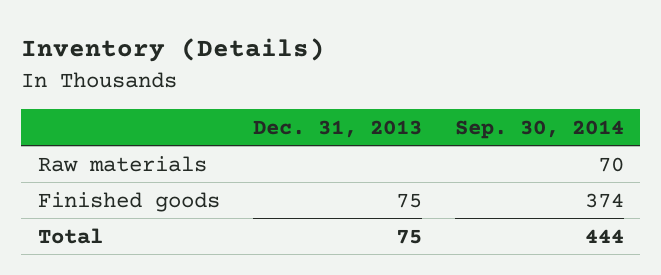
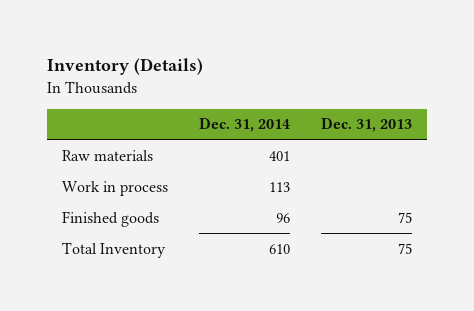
[454,119,624,139] Sep. 30, 2014 -> none
none -> [198,117,290,133] Dec. 31, 2014
none -> [62,180,169,196] Work in process
[37,227,103,244] Total -> [62,241,167,258] Total Inventory

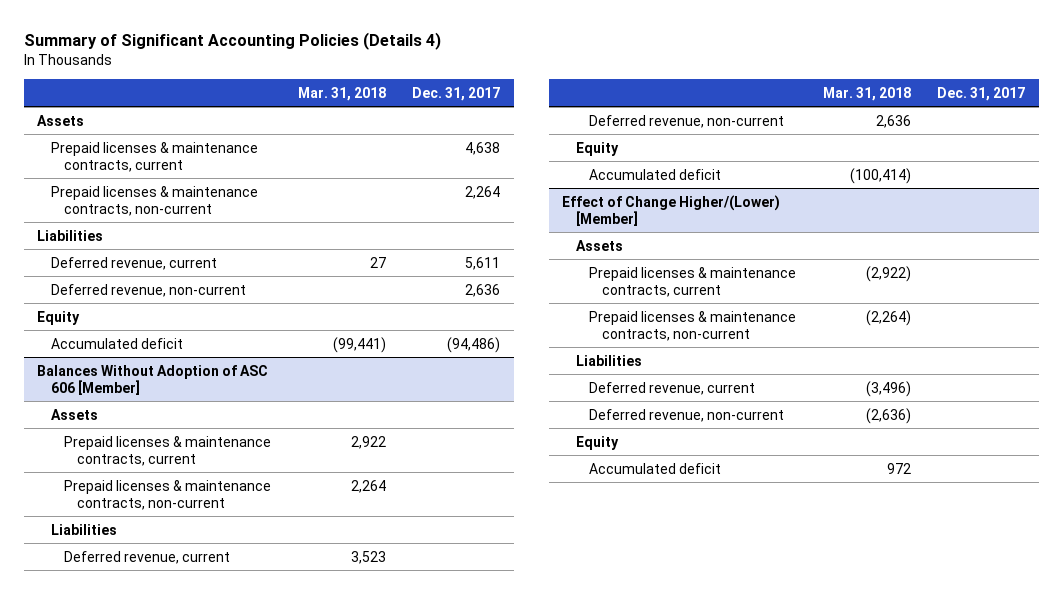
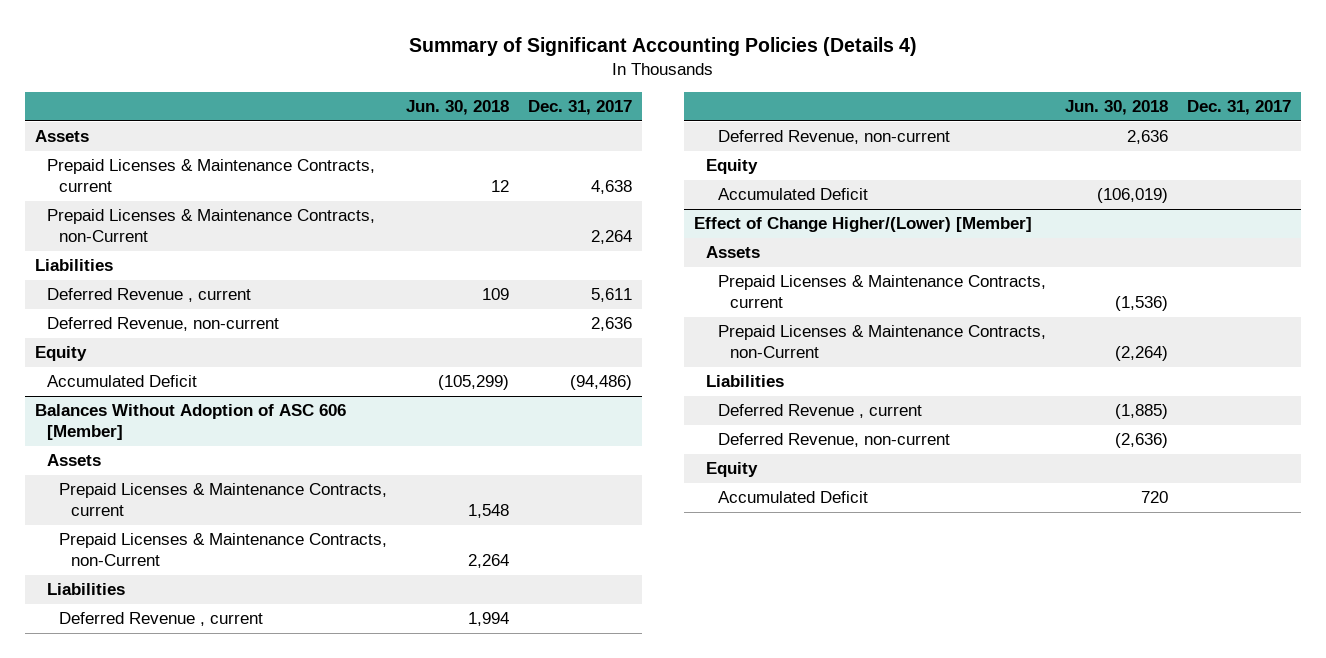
[297,86,386,101] Mar. 31, 2018 -> none
none -> [406,100,510,116] Jun. 30, 2018
[50,141,258,172] Prepaid licenses & maintenance contracts, current -> [46,159,375,193] Prepaid Licenses & Maintenance Contracts, current
[50,185,258,216] Prepaid licenses & maintenance contracts, non-current -> [46,209,375,243] Prepaid Licenses & Maintenance Contracts, non-Current
[50,256,217,270] Deferred revenue, current -> [46,288,251,303] Deferred Revenue , current
[50,283,246,297] Deferred revenue, non-current -> [46,317,279,332] Deferred Revenue, non-current
[50,337,183,349] Accumulated deficit -> [46,375,197,388] Accumulated Deficit
[63,435,271,466] Prepaid licenses & maintenance contracts, current -> [58,483,387,517] Prepaid Licenses & Maintenance Contracts, current
[63,479,271,510] Prepaid licenses & maintenance contracts, non-current -> [58,533,387,567] Prepaid Licenses & Maintenance Contracts, non-Current
[63,550,230,564] Deferred revenue, current -> [58,612,263,627] Deferred Revenue , current
[588,114,784,128] Deferred revenue, non-current -> [717,130,950,145] Deferred Revenue, non-current
[588,168,721,180] Accumulated deficit -> [717,188,868,201] Accumulated Deficit
[588,266,796,297] Prepaid licenses & maintenance contracts, current -> [717,275,1046,309] Prepaid Licenses & Maintenance Contracts, current
[588,310,796,341] Prepaid licenses & maintenance contracts, non-current -> [717,325,1046,359] Prepaid Licenses & Maintenance Contracts, non-Current
[588,381,755,395] Deferred revenue, current -> [717,404,922,419] Deferred Revenue , current
[588,408,784,422] Deferred revenue, non-current -> [717,433,950,448] Deferred Revenue, non-current
[588,462,721,474] Accumulated deficit -> [717,491,868,504] Accumulated Deficit

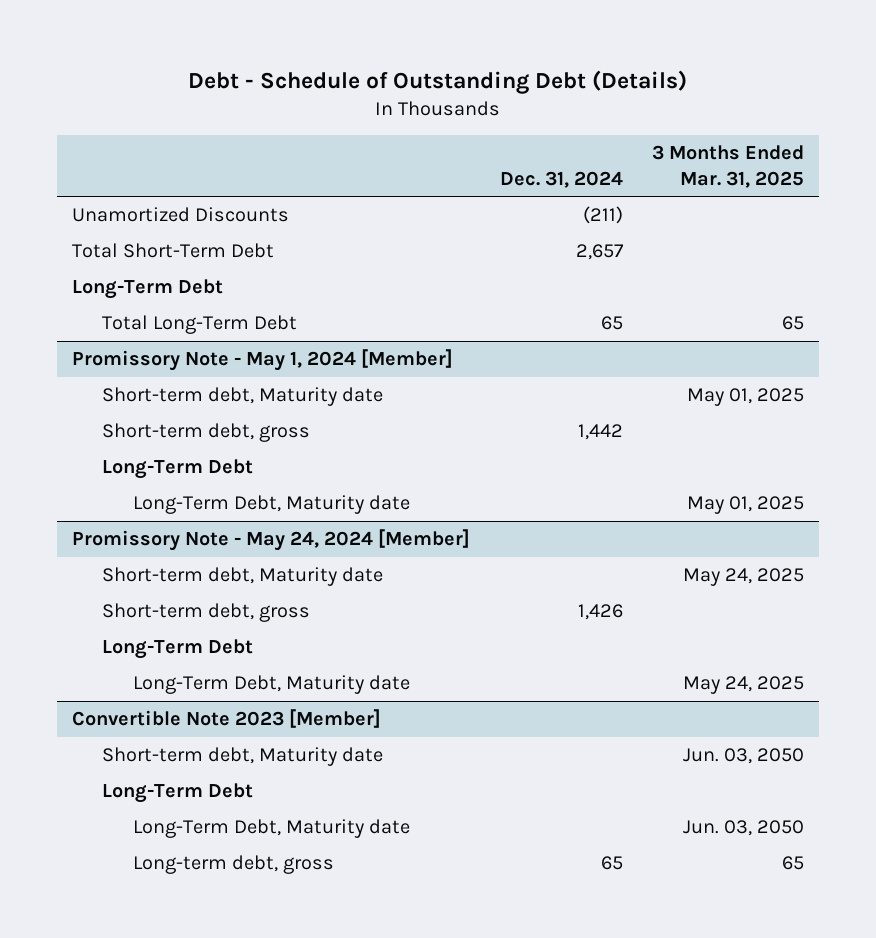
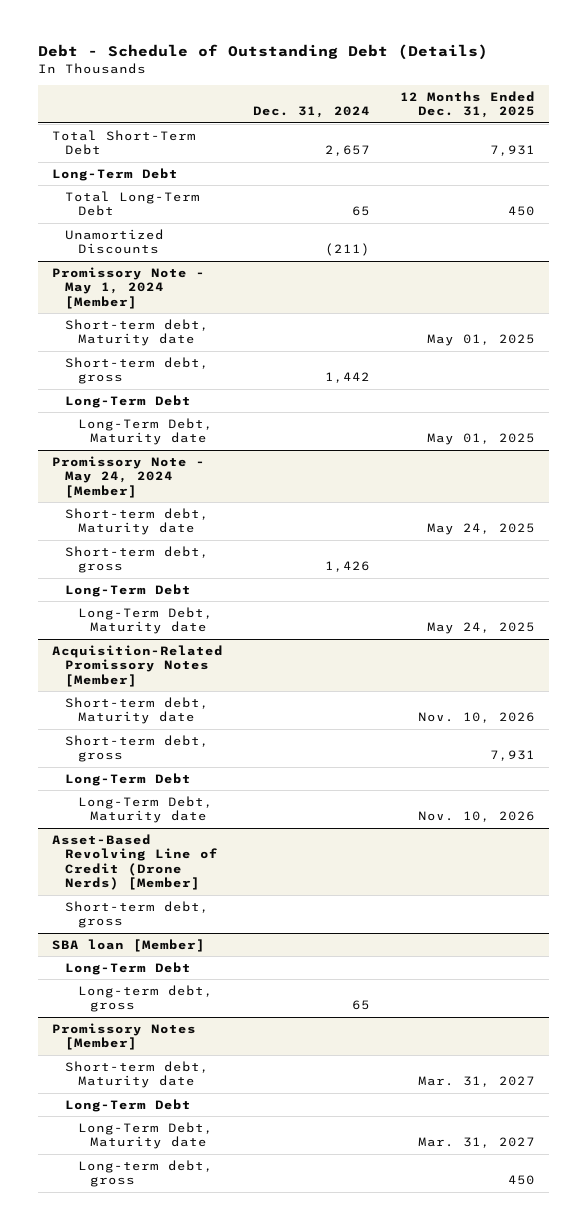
[652,145,805,188] 3 Months Ended Mar. 31, 2025 -> none
none -> [399,91,535,119] 12 Months Ended Dec. 31, 2025
[72,207,290,223] Unamortized Discounts -> [65,228,165,255] Unamortized Discounts
[102,747,384,767] Short-term debt, Maturity date -> none
none -> [52,644,224,687] Acquisition-Related Promissory Notes [Member]
none -> [65,696,210,725] Short-term debt, Maturity date
none -> [65,734,210,763] Short-term debt, gross
none -> [65,772,192,786] Long-Term Debt
none -> [77,795,213,824] Long-Term Debt, Maturity date
none -> [52,833,219,891] Asset-Based Revolving Line of Credit (Drone Nerds) [Member]
none -> [65,900,210,929] Short-term debt, gross
[72,709,382,729] Convertible Note 2023 [Member] -> [52,938,206,952] SBA loan [Member]
[132,819,410,839] Long-Term Debt, Maturity date -> none
none -> [52,1022,197,1051] Promissory Notes [Member]
none -> [65,1060,210,1089] Short-term debt, Maturity date
none -> [65,1098,192,1112] Long-Term Debt
none -> [77,1121,213,1150] Long-Term Debt, Maturity date
none -> [77,1159,213,1188] Long-term debt, gross

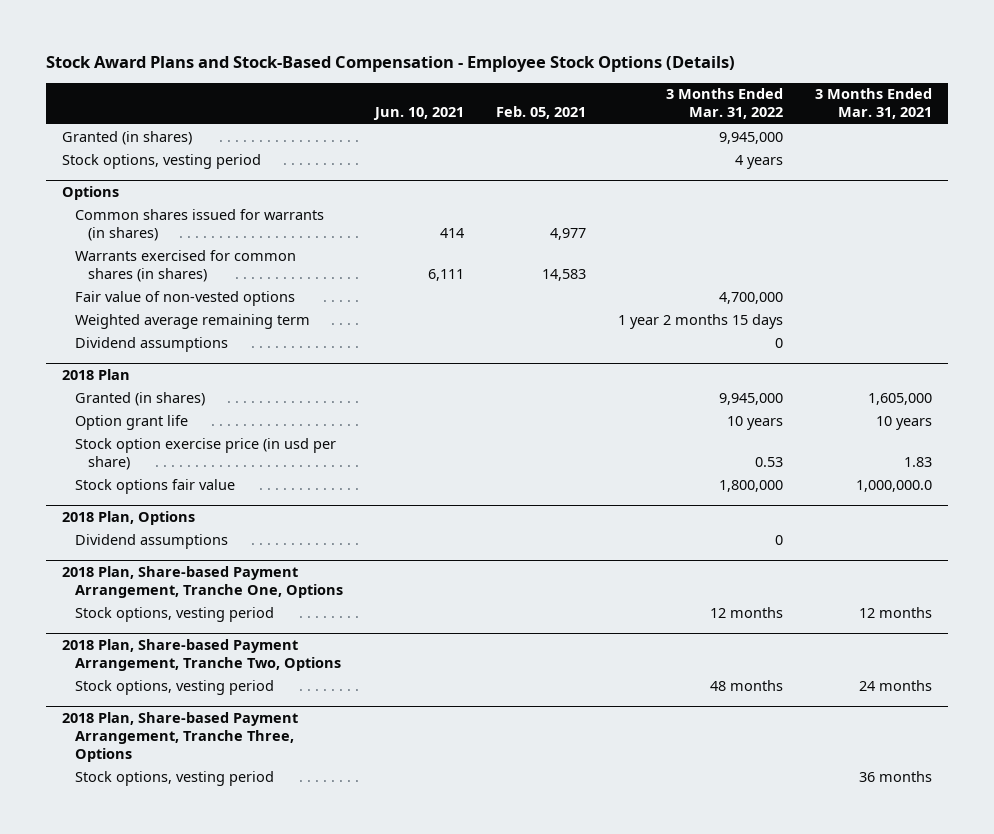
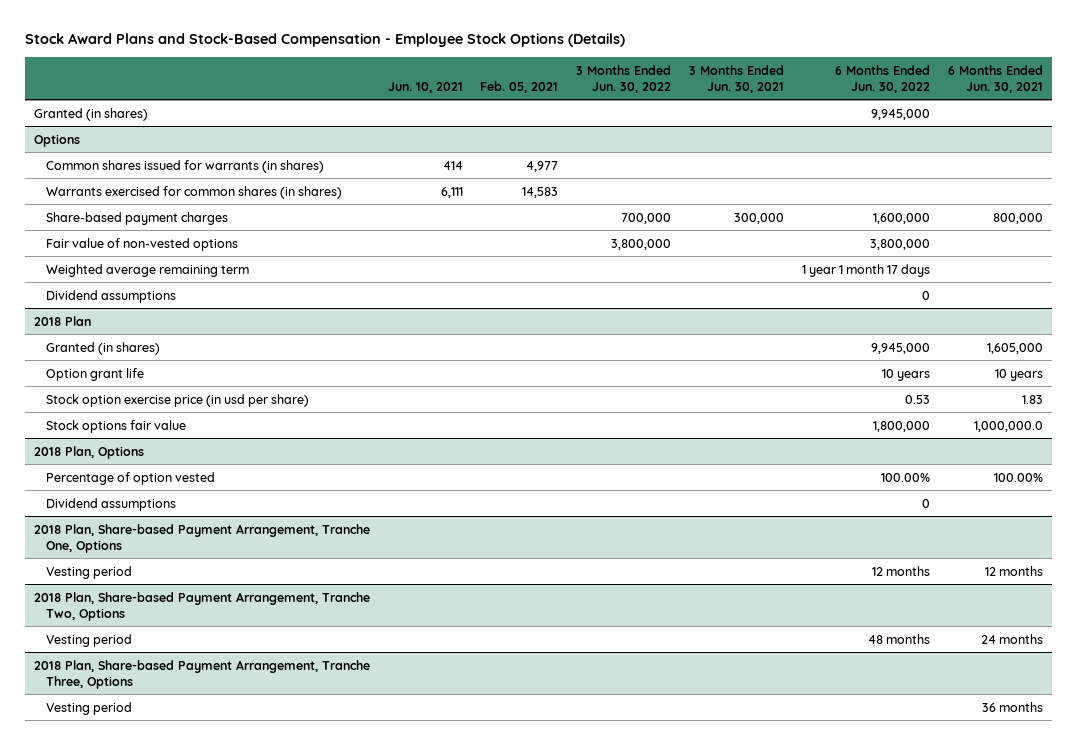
[666,88,784,120] 3 Months Ended Mar. 31, 2022 -> none
[815,88,933,120] 3 Months Ended Mar. 31, 2021 -> none
none -> [576,64,672,93] 3 Months Ended Jun. 30, 2022
none -> [689,64,785,93] 3 Months Ended Jun. 30, 2021
none -> [835,64,931,93] 6 Months Ended Jun. 30, 2022
none -> [947,64,1043,93] 6 Months Ended Jun. 30, 2021
[61,153,261,169] Stock options, vesting period -> none
none -> [46,211,229,225] Share-based payment charges
none -> [46,471,216,485] Percentage of option vested
[74,606,274,622] Stock options, vesting period -> [46,565,133,579] Vesting period
[74,679,274,695] Stock options, vesting period -> [46,633,133,647] Vesting period
[74,770,274,786] Stock options, vesting period -> [46,701,133,715] Vesting period

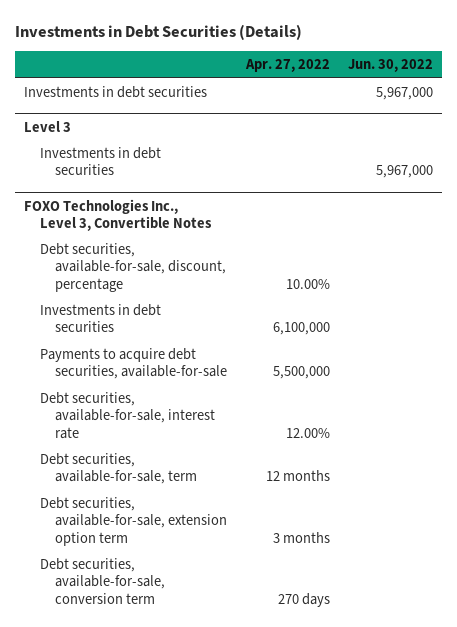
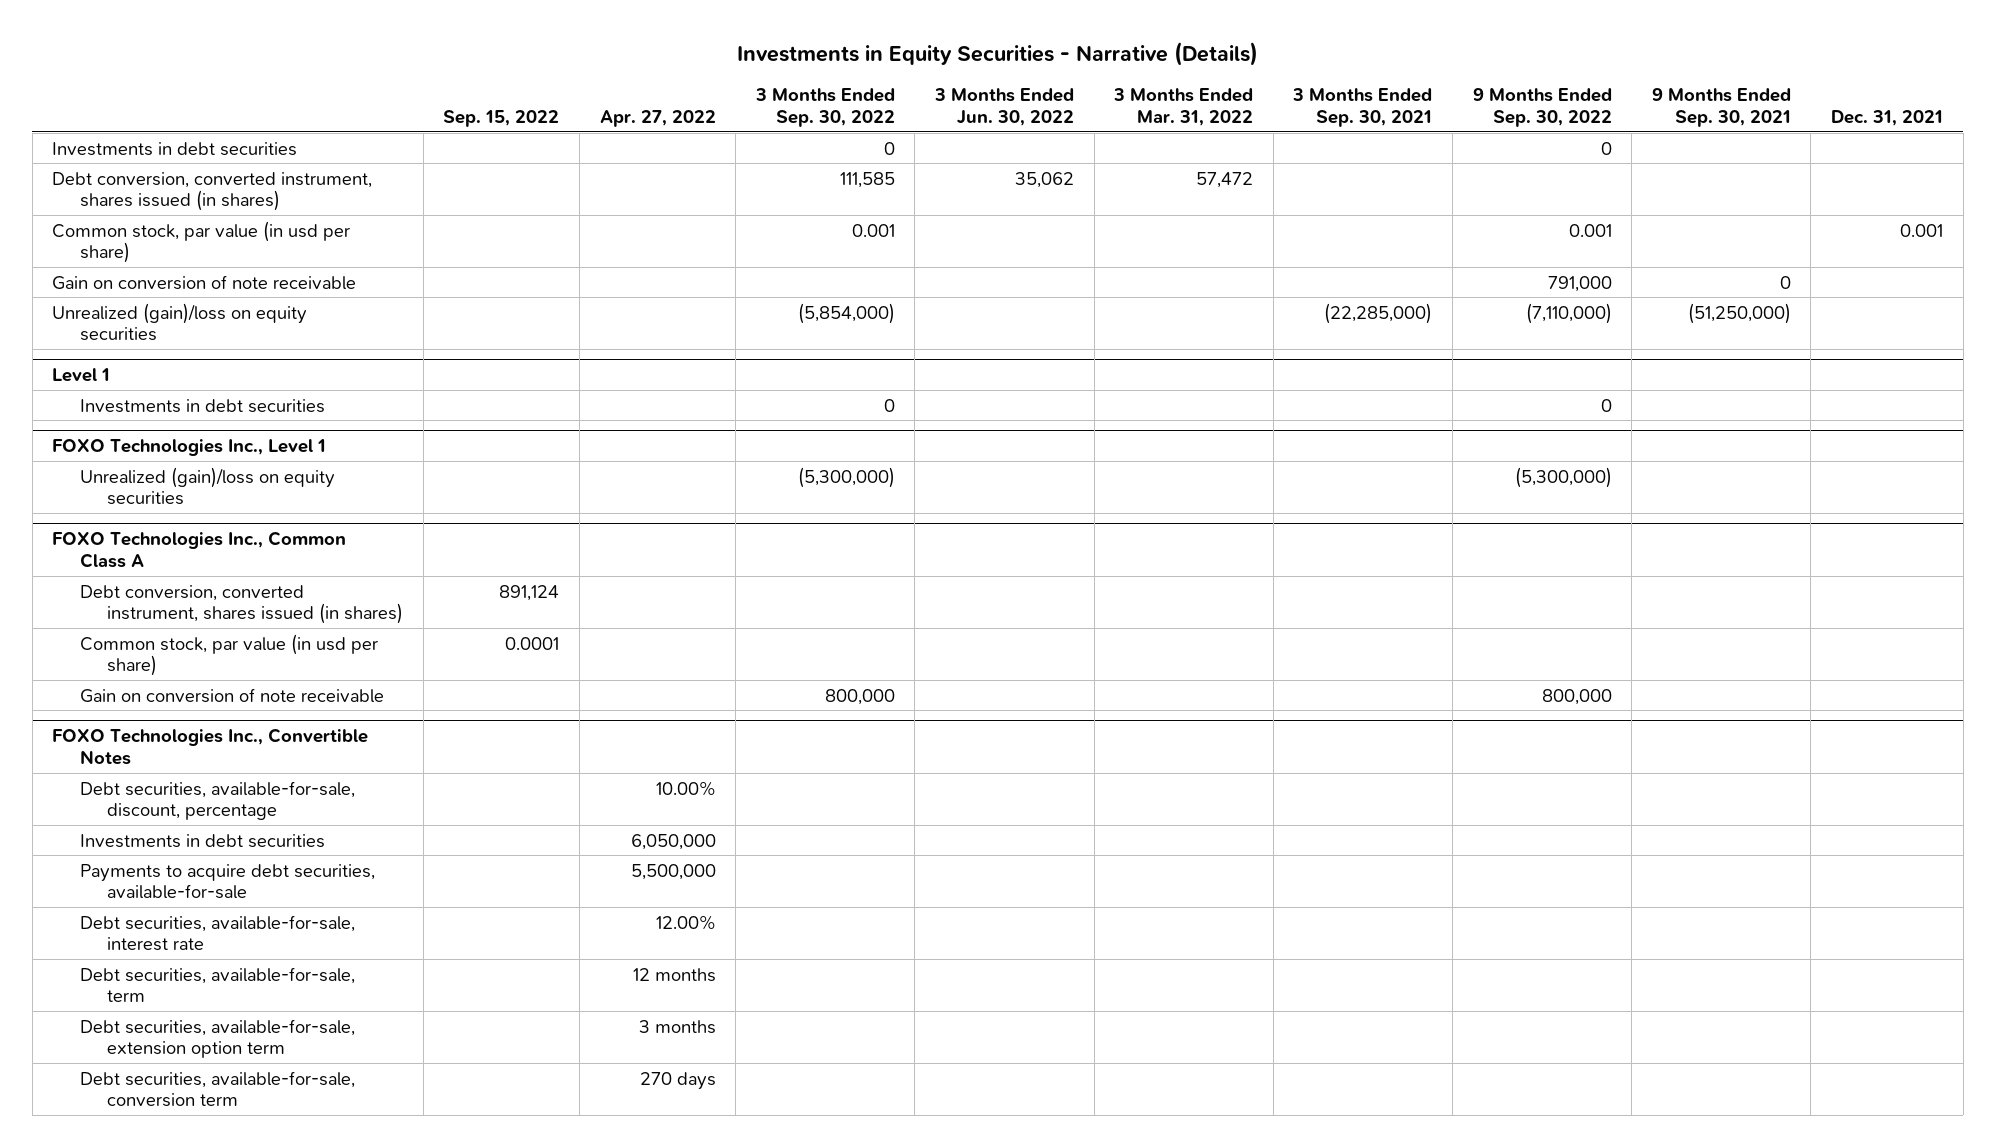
[14,24,302,41] Investments in Debt Securities (Details) -> [736,42,1258,67] Investments in Equity Securities - Narrative (Details)
[348,59,434,73] Jun. 30, 2022 -> none
none -> [443,109,560,127] Sep. 15, 2022
none -> [754,88,895,127] 3 Months Ended Sep. 30, 2022
none -> [934,88,1075,126] 3 Months Ended Jun. 30, 2022
none -> [1113,88,1254,126] 3 Months Ended Mar. 31, 2022
none -> [1292,88,1433,127] 3 Months Ended Sep. 30, 2021
none -> [1472,88,1612,127] 9 Months Ended Sep. 30, 2022
none -> [1651,88,1791,127] 9 Months Ended Sep. 30, 2021
none -> [1831,109,1944,126] Dec. 31, 2021
[23,120,71,132] Level 3 -> none
[39,146,161,176] Investments in debt securities -> none
none -> [52,171,373,212] Debt conversion, converted instrument, shares issued (in shares)
none -> [52,220,351,264] Common stock, par value (in usd per share)
none -> [52,274,357,290] Gain on conversion of note receivable
none -> [52,302,308,342] Unrealized (gain)/loss on equity securities
none -> [52,368,111,383] Level 1
none -> [79,398,325,413] Investments in debt securities
none -> [52,439,327,457] FOXO Technologies Inc., Level 1
none -> [79,466,335,506] Unrealized (gain)/loss on equity securities
none -> [52,531,347,568] FOXO Technologies Inc., Common Class A
none -> [79,584,404,625] Debt conversion, converted instrument, shares issued (in shares)
none -> [79,633,378,677] Common stock, par value (in usd per share)
none -> [79,687,384,703] Gain on conversion of note receivable
[23,198,212,232] FOXO Technologies Inc., Level 3, Convertible Notes -> [52,728,369,765] FOXO Technologies Inc., Convertible Notes
[272,322,330,336] 6,100,000 -> [630,833,716,850] 6,050,000

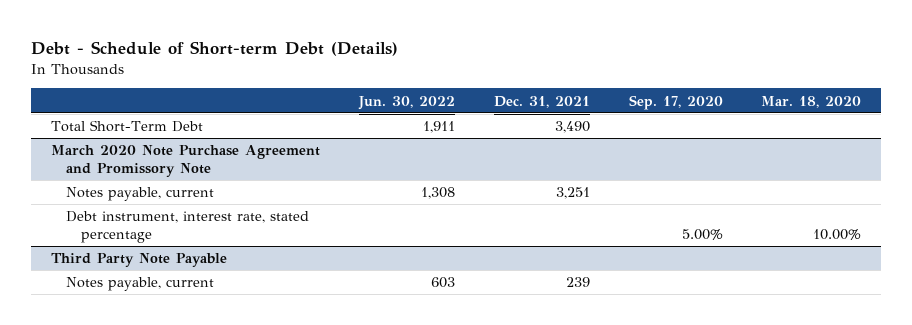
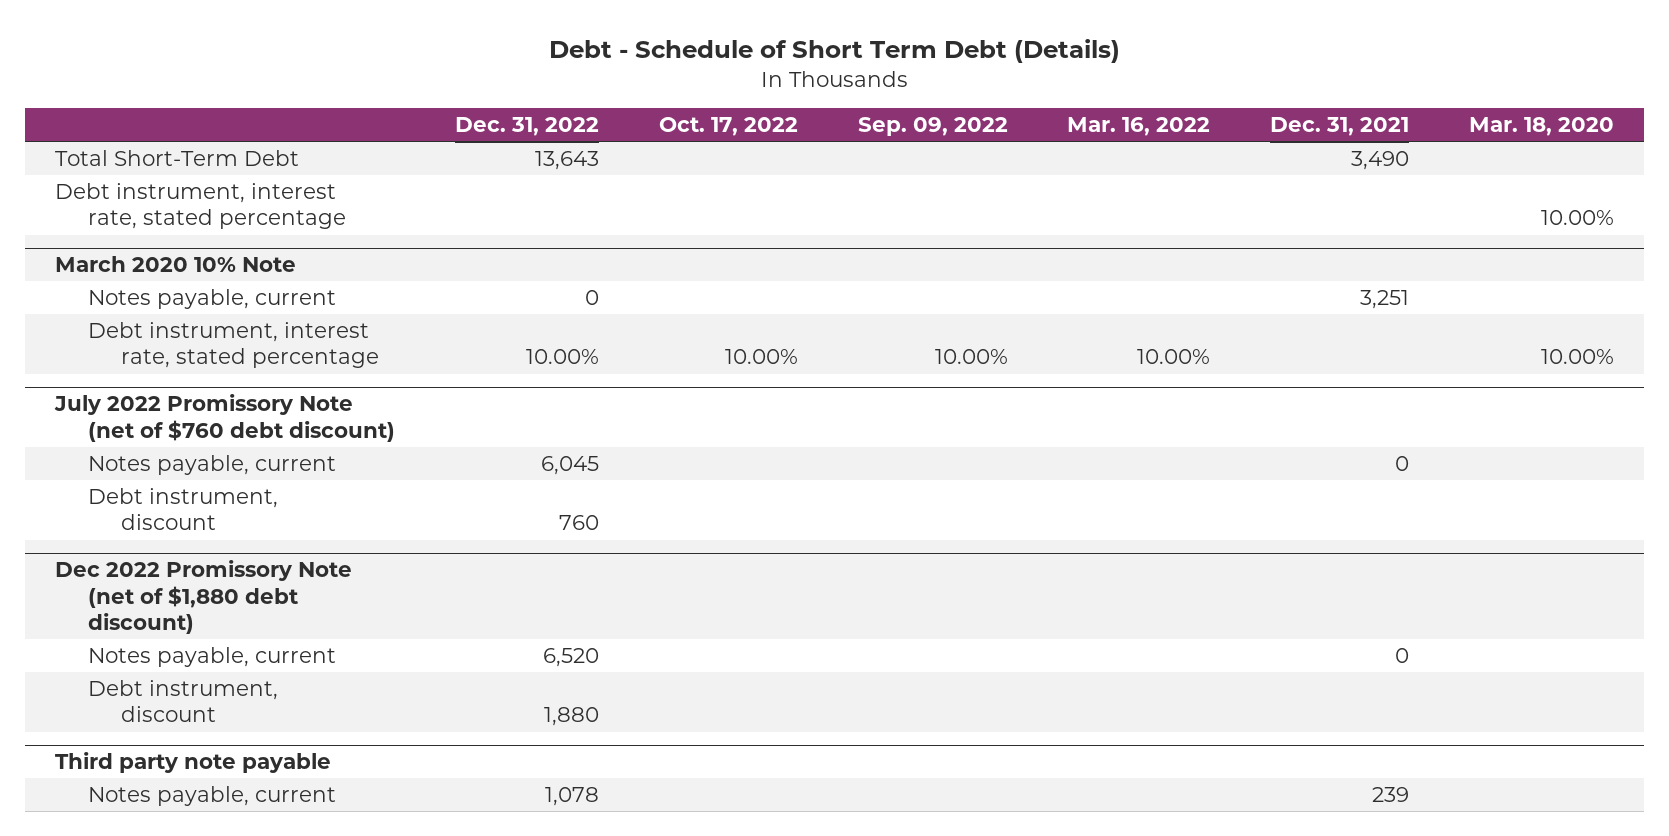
[31,41,399,57] Debt - Schedule of Short-term Debt (Details) -> [548,39,1120,64] Debt - Schedule of Short Term Debt (Details)
[357,95,455,110] Jun. 30, 2022 -> none
[628,94,723,110] Sep. 17, 2020 -> none
none -> [454,117,599,137] Dec. 31, 2022
none -> [658,117,798,137] Oct. 17, 2022
none -> [857,117,1008,137] Sep. 09, 2022
none -> [1067,117,1211,137] Mar. 16, 2022
none -> [55,182,346,230] Debt instrument, interest rate, stated percentage
[50,145,320,177] March 2020 Note Purchase Agreement and Promissory Note -> [55,256,297,273] March 2020 10% Note
none -> [54,394,395,442] July 2022 Promissory Note (net of $760 debt discount)
none -> [87,454,336,475] Notes payable, current
none -> [87,487,278,531] Debt instrument, discount
none -> [55,560,353,635] Dec 2022 Promissory Note (net of $1,880 debt discount)
none -> [87,646,336,667] Notes payable, current
none -> [87,679,278,723] Debt instrument, discount
[50,253,227,268] Third Party Note Payable -> [55,752,332,774] Third party note payable

